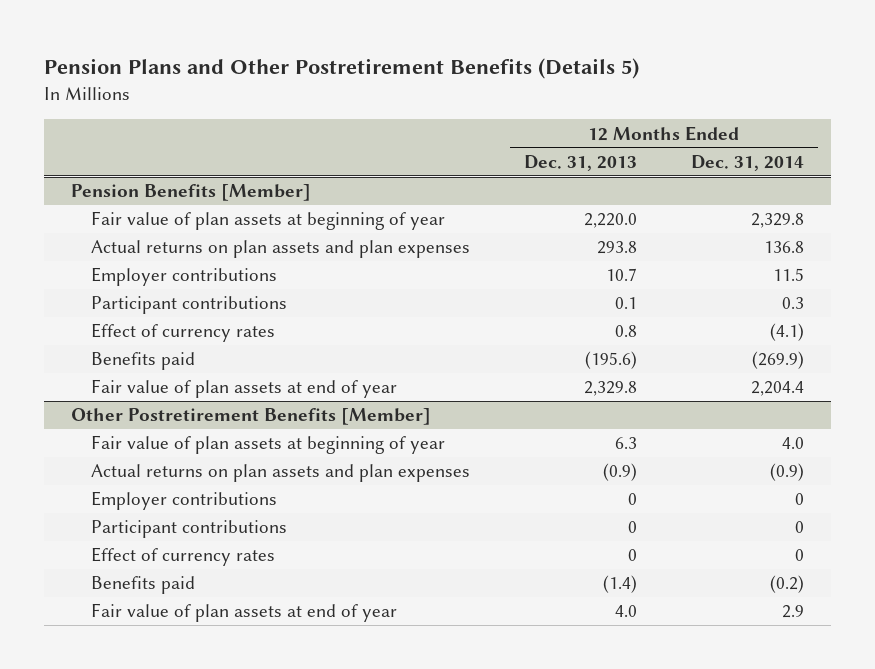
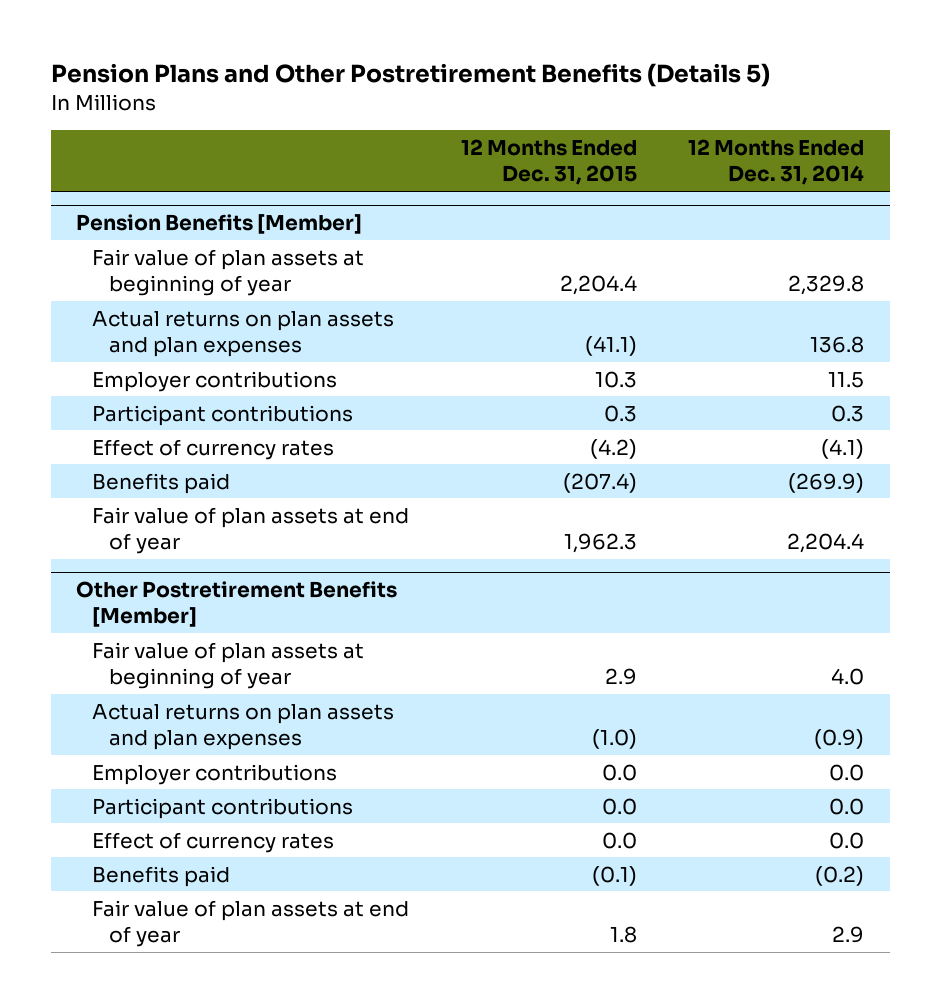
[523,154,637,171] Dec. 31, 2013 -> none
none -> [460,138,637,186] 12 Months Ended Dec. 31, 2015
[795,493,805,506] 0 -> [828,763,864,781] 0.0
[795,521,805,534] 0 -> [828,797,864,815] 0.0
[795,549,805,562] 0 -> [828,831,864,849] 0.0

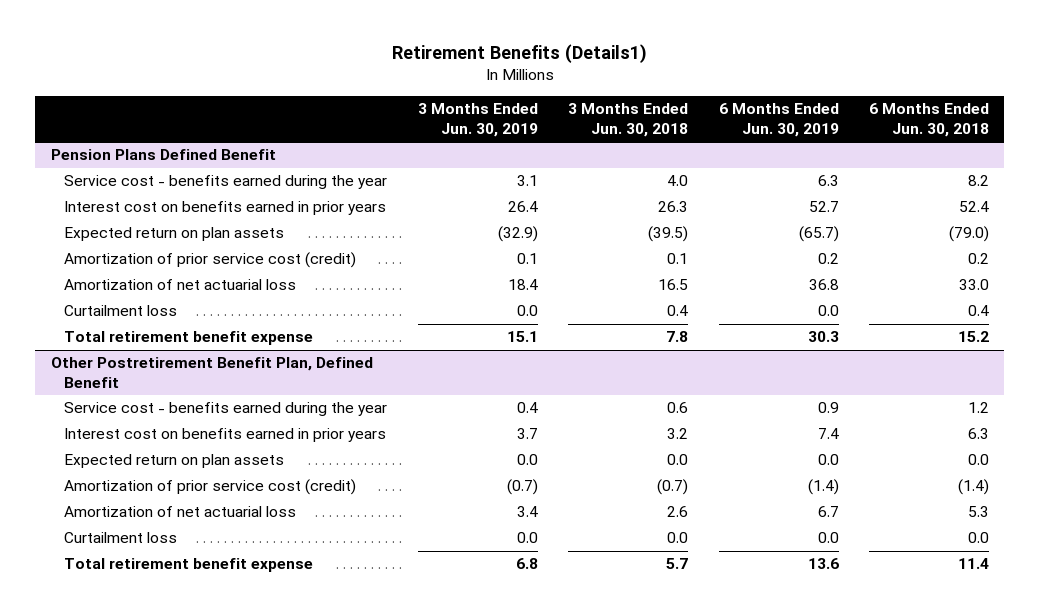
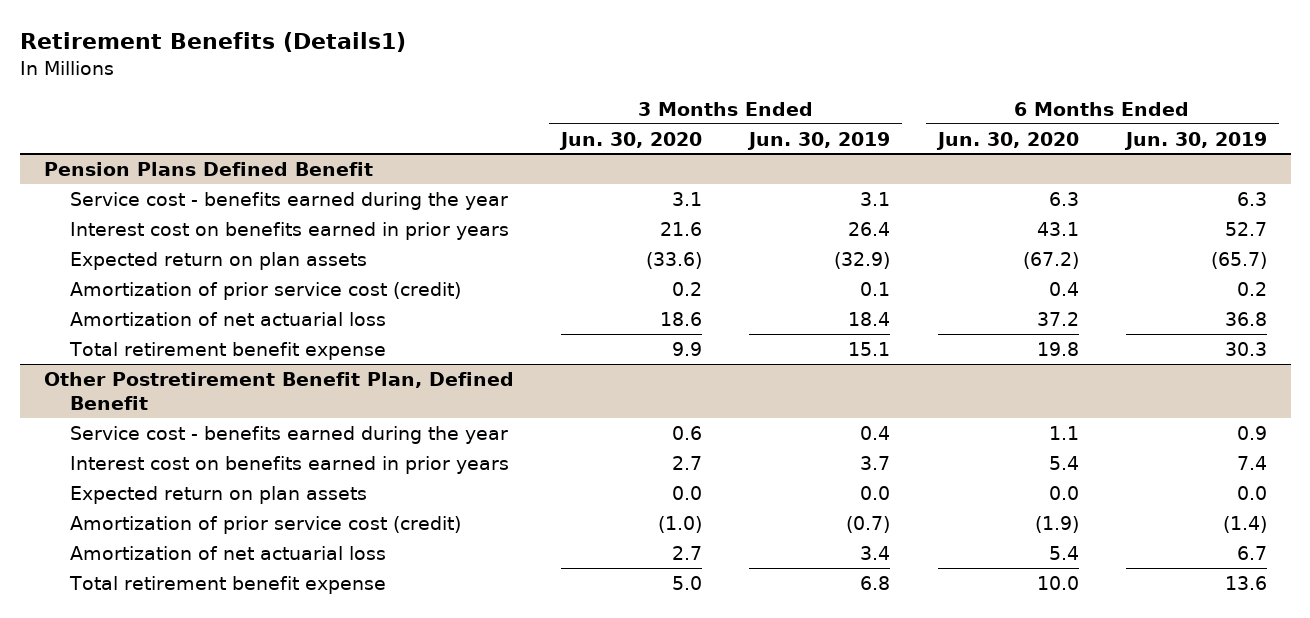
[568,103,689,137] 3 Months Ended Jun. 30, 2018 -> none
[868,103,989,137] 6 Months Ended Jun. 30, 2018 -> none
none -> [558,131,702,150] Jun. 30, 2020
none -> [935,131,1079,150] Jun. 30, 2020
[64,305,178,317] Curtailment loss -> none
[64,532,178,544] Curtailment loss -> none

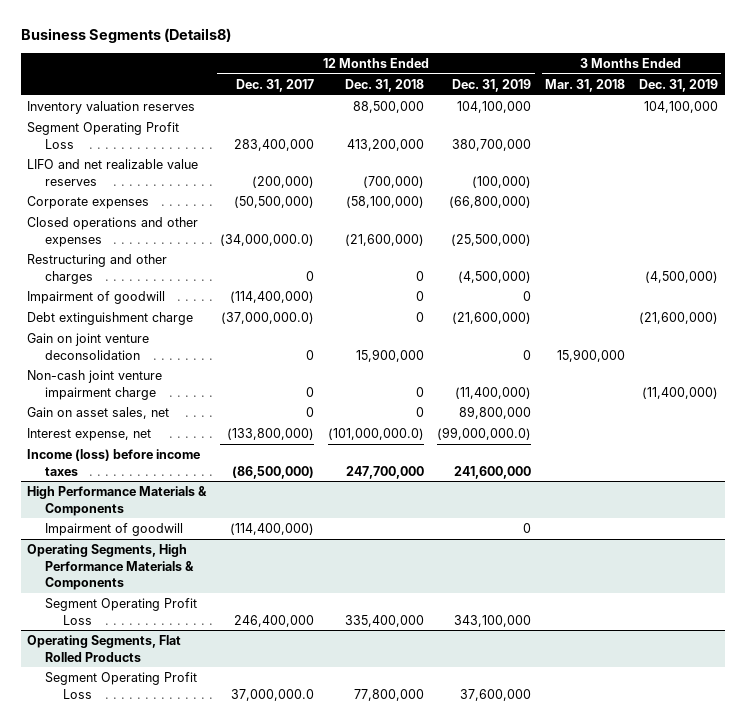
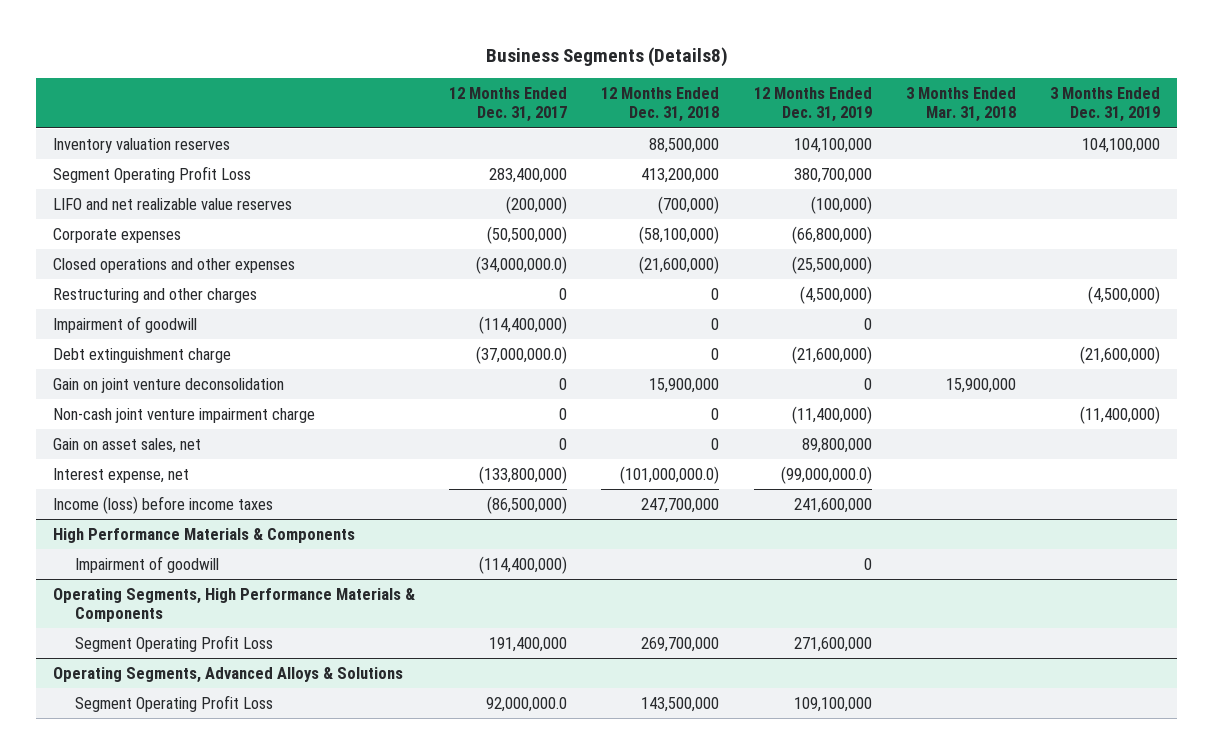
[27,635,182,662] Operating Segments, Flat Rolled Products -> none
[234,614,315,627] 246,400,000 -> [489,636,568,652] 191,400,000
[344,614,424,627] 335,400,000 -> [641,636,720,652] 269,700,000
[454,614,532,627] 343,100,000 -> [793,636,872,652] 271,600,000
none -> [53,666,404,683] Operating Segments, Advanced Alloys & Solutions
[231,688,315,701] 37,000,000.0 -> [486,696,568,712] 92,000,000.0
[353,688,424,701] 77,800,000 -> [641,696,720,712] 143,500,000
[460,688,532,701] 37,600,000 -> [793,696,872,712] 109,100,000

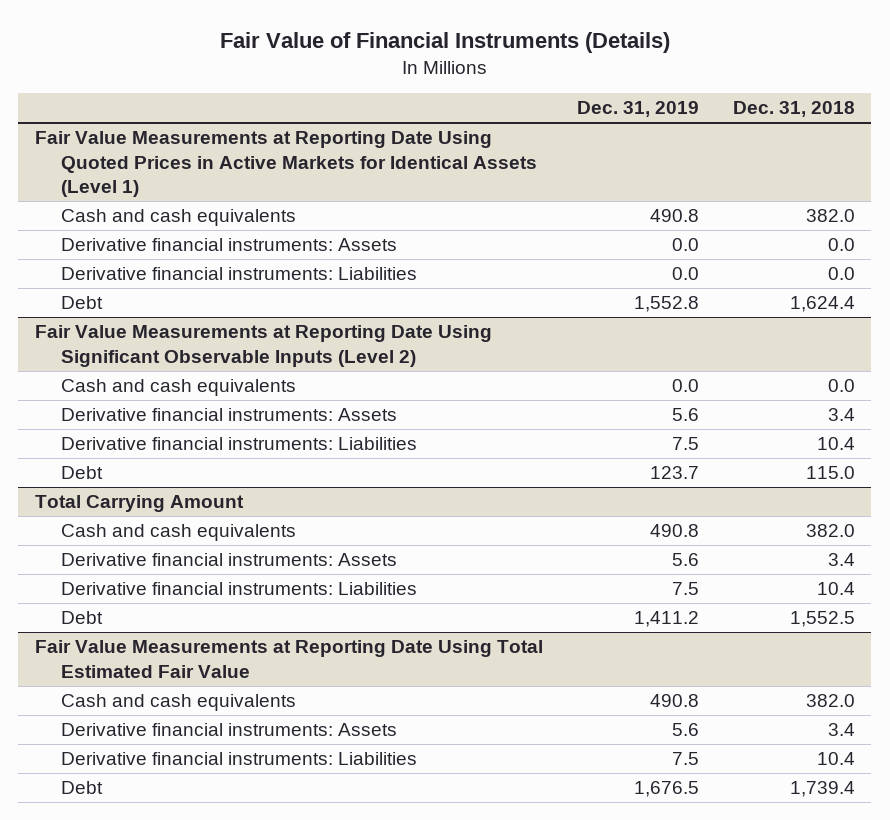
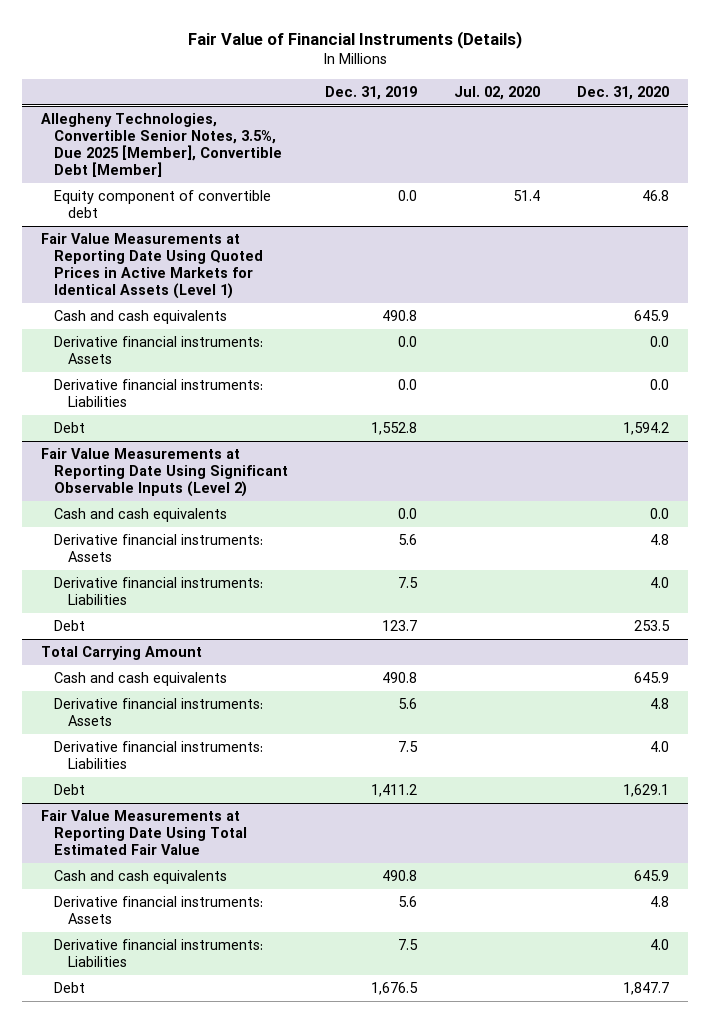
[732,101,855,118] Dec. 31, 2018 -> none
none -> [454,85,541,100] Jul. 02, 2020
none -> [577,85,670,100] Dec. 31, 2020
none -> [40,113,283,177] Allegheny Technologies, Convertible Senior Notes, 3.5%, Due 2025 [Member], Convertible Debt [Member]
none -> [54,190,272,219] Equity component of convertible debt

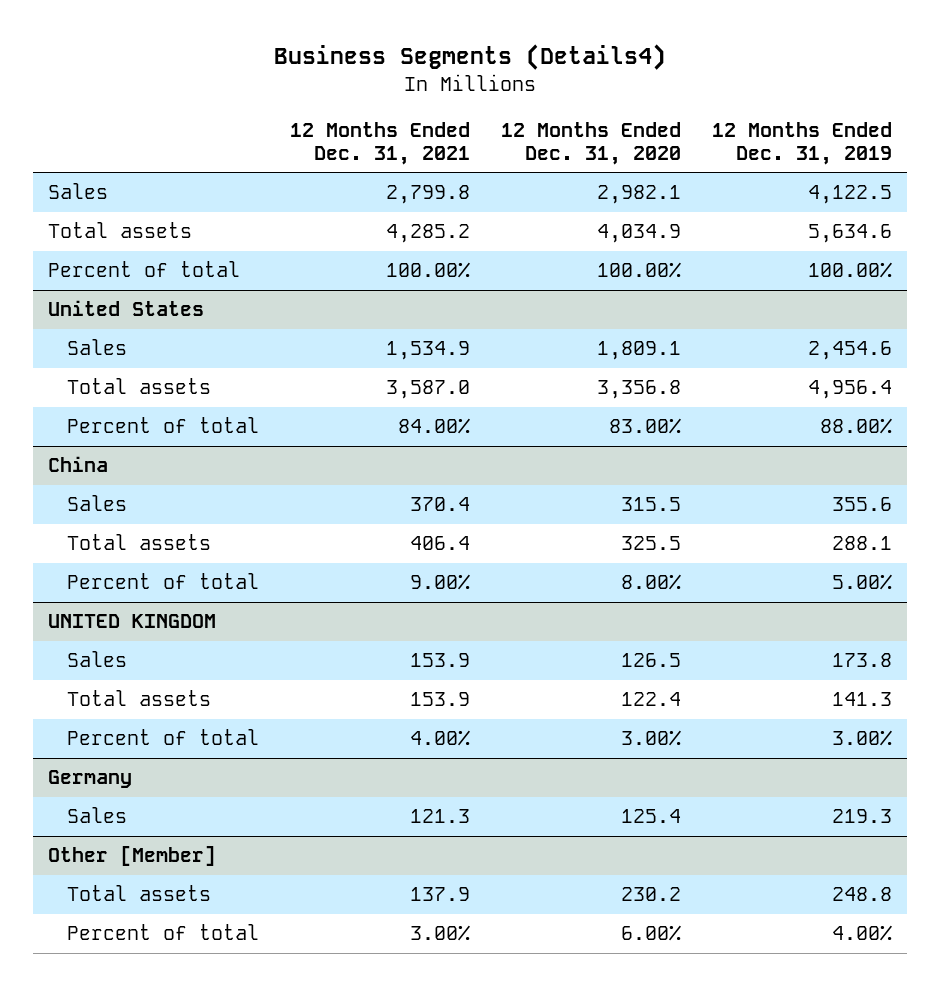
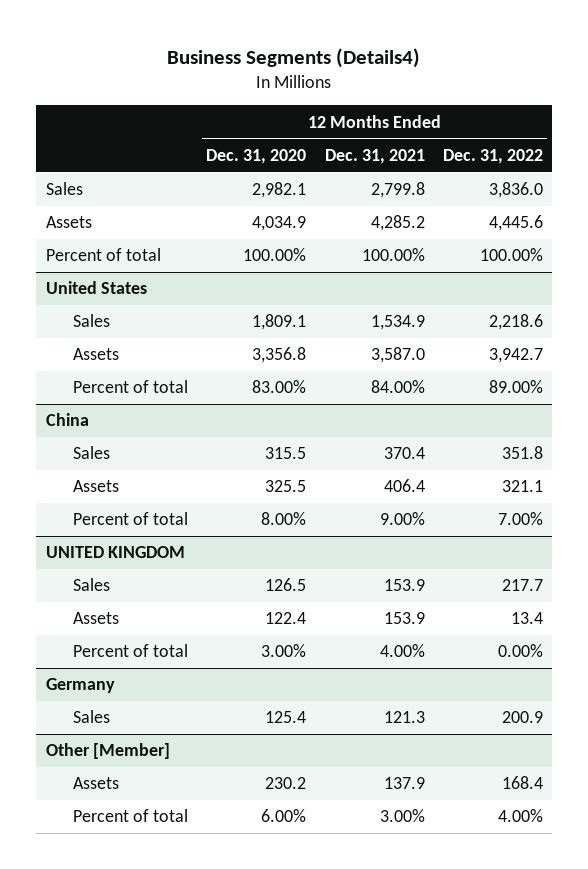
[711,121,892,165] 12 Months Ended Dec. 31, 2019 -> none
none -> [442,148,543,164] Dec. 31, 2022
[48,222,193,239] Total assets -> [45,216,92,229] Assets
[67,378,212,395] Total assets -> [73,348,120,361] Assets
[67,534,212,551] Total assets -> [73,480,120,493] Assets
[67,690,212,707] Total assets -> [73,612,120,625] Assets
[67,885,212,902] Total assets -> [73,777,120,790] Assets

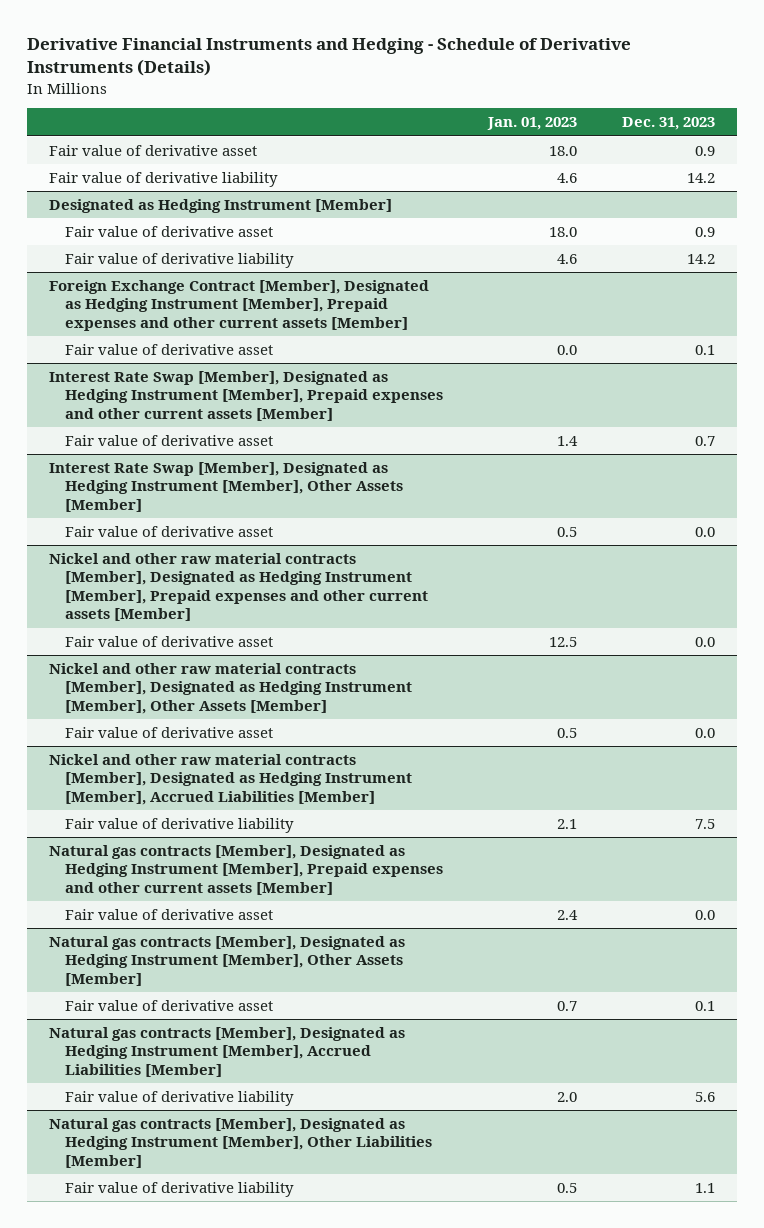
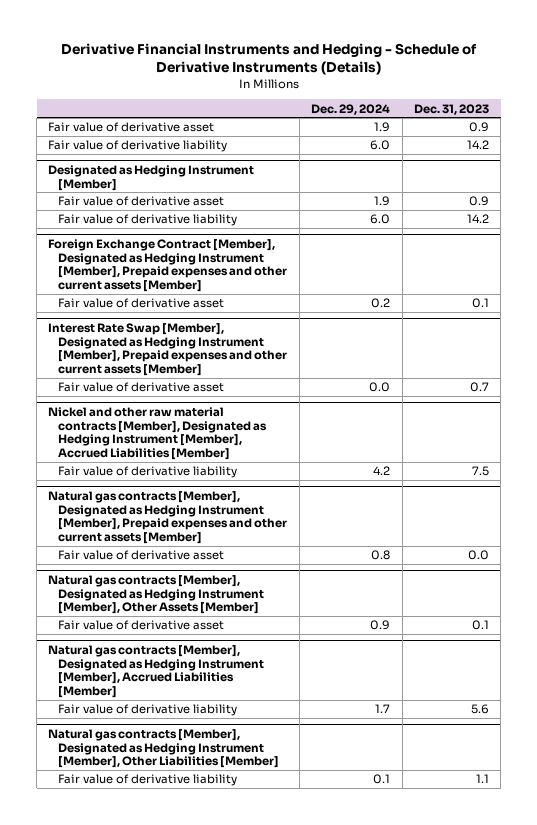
[487,117,578,131] Jan. 01, 2023 -> none
none -> [311,103,391,115] Dec. 29, 2024
[49,461,404,512] Interest Rate Swap [Member], Designated as Hedging Instrument [Member], Other Assets [Member] -> none
[65,525,274,537] Fair value of derivative asset -> none
[49,552,429,622] Nickel and other raw material contracts [Member], Designated as Hedging Instrument [Member], Prepaid expenses and other current assets [Member] -> none
[65,635,274,647] Fair value of derivative asset -> none
[49,662,413,714] Nickel and other raw material contracts [Member], Designated as Hedging Instrument [Member], Other Assets [Member] -> none
[65,726,274,738] Fair value of derivative asset -> none

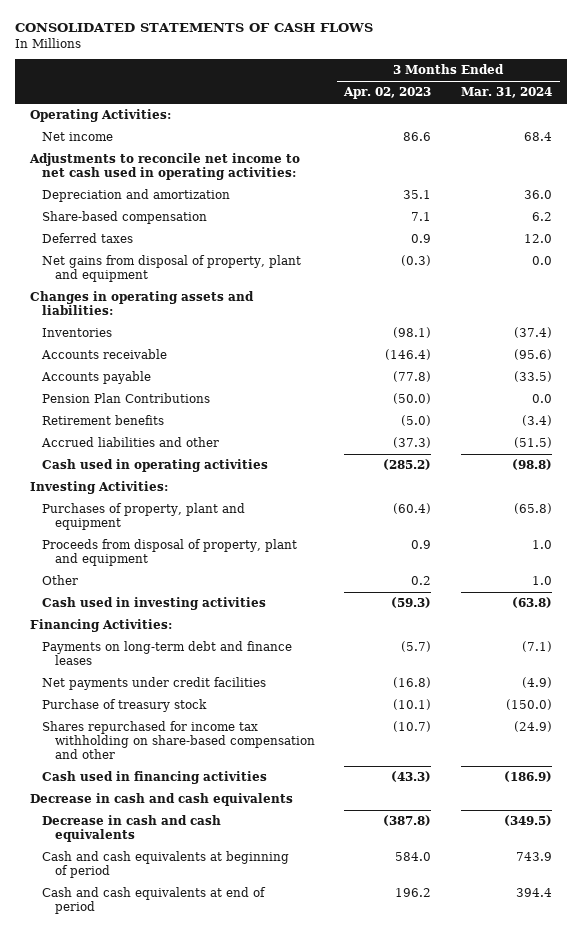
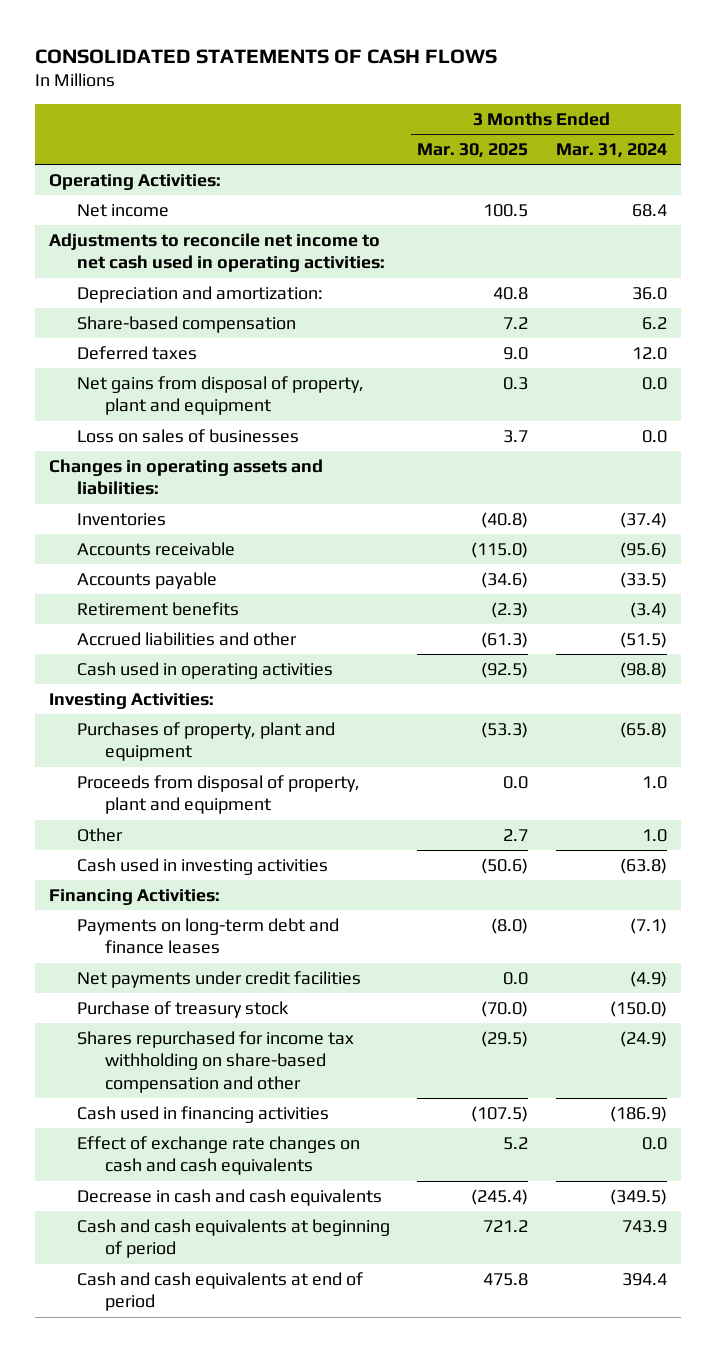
[343,87,432,100] Apr. 02, 2023 -> none
none -> [417,143,529,159] Mar. 30, 2025
[42,189,231,203] Depreciation and amortization -> [76,285,323,303] Depreciation and amortization:
none -> [76,428,299,443] Loss on sales of businesses
[42,393,211,404] Pension Plan Contributions -> none
[29,793,293,807] Decrease in cash and cash equivalents -> none
none -> [76,1135,360,1176] Effect of exchange rate changes on cash and cash equivalents

